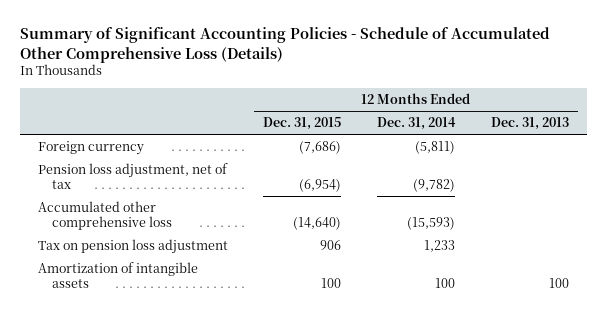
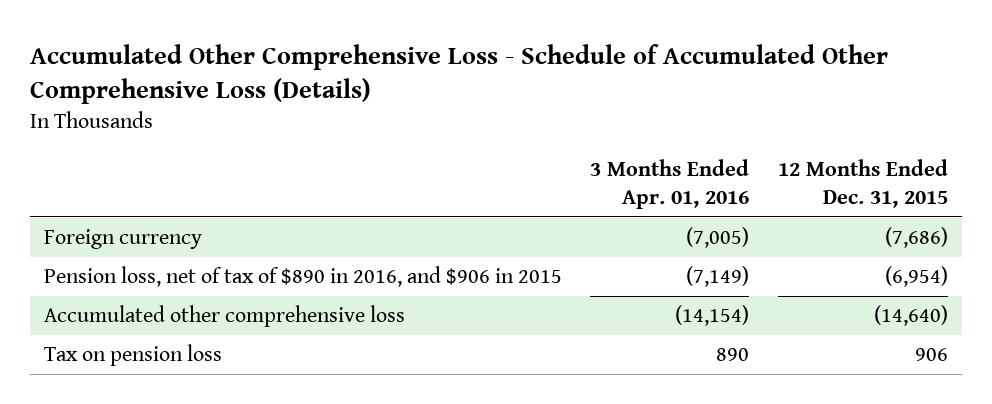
[19,27,550,63] Summary of Significant Accounting Policies - Schedule of Accumulated Other Comprehensive Loss (Details) -> [29,43,888,105] Accumulated Other Comprehensive Loss - Schedule of Accumulated Other Comprehensive Loss (Details)
[376,117,456,131] Dec. 31, 2014 -> none
[490,117,569,131] Dec. 31, 2013 -> none
none -> [590,159,750,210] 3 Months Ended Apr. 01, 2016
[37,163,228,190] Pension loss adjustment, net of tax -> [43,266,562,288] Pension loss, net of tax of $890 in 2016, and $906 in 2015
[37,262,198,289] Amortization of intangible assets -> none
[37,239,228,255] Tax on pension loss adjustment -> [43,344,222,367] Tax on pension loss

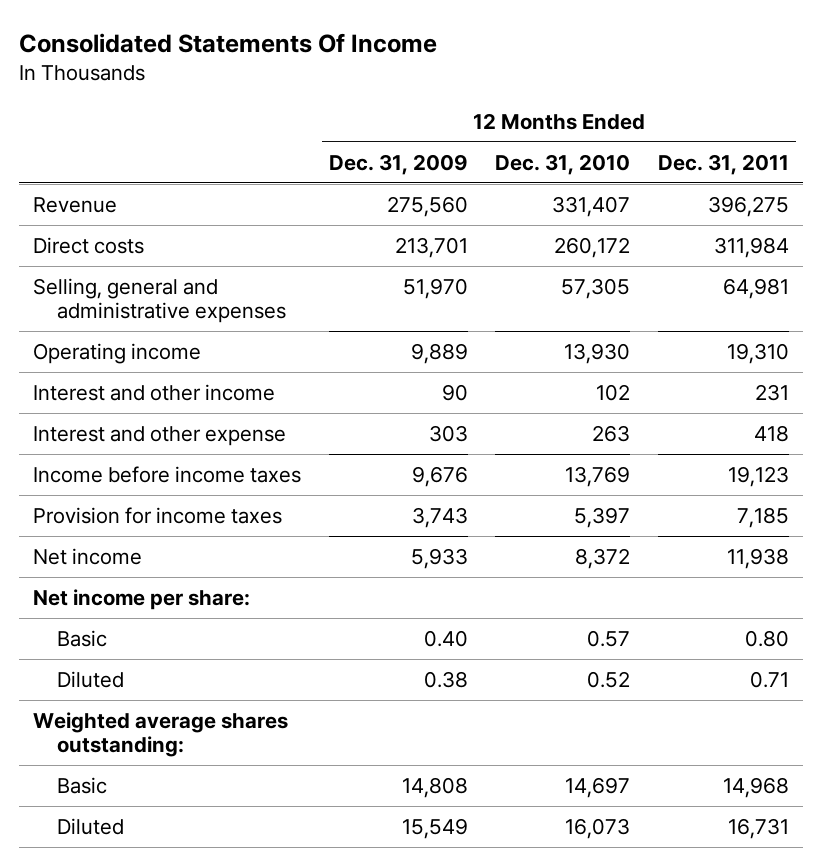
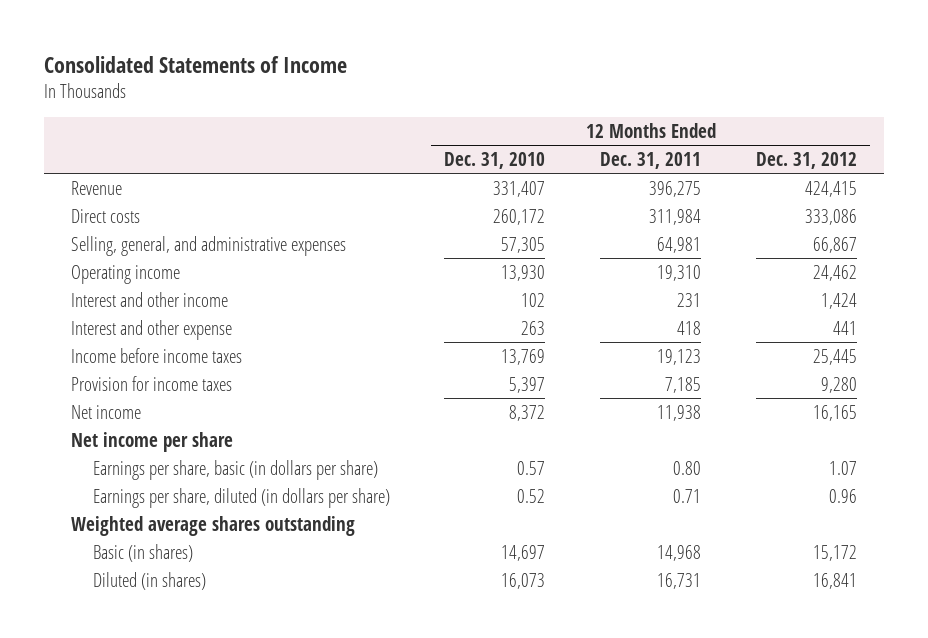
[18,32,437,53] Consolidated Statements Of Income -> [44,56,348,74] Consolidated Statements of Income
[328,153,468,175] Dec. 31, 2009 -> none
none -> [755,151,857,169] Dec. 31, 2012
[32,277,287,324] Selling, general and administrative expenses -> [71,235,347,256] Selling, general, and administrative expenses
[32,588,250,610] Net income per share: -> [71,431,234,452] Net income per share
[57,629,108,647] Basic -> [92,459,378,480] Earnings per share, basic (in dollars per share)
[57,670,125,688] Diluted -> [92,487,390,508] Earnings per share, diluted (in dollars per share)
[32,711,288,758] Weighted average shares outstanding: -> [71,515,356,536] Weighted average shares outstanding
[57,776,108,794] Basic -> [92,543,193,562] Basic (in shares)
[57,817,125,835] Diluted -> [92,571,206,590] Diluted (in shares)

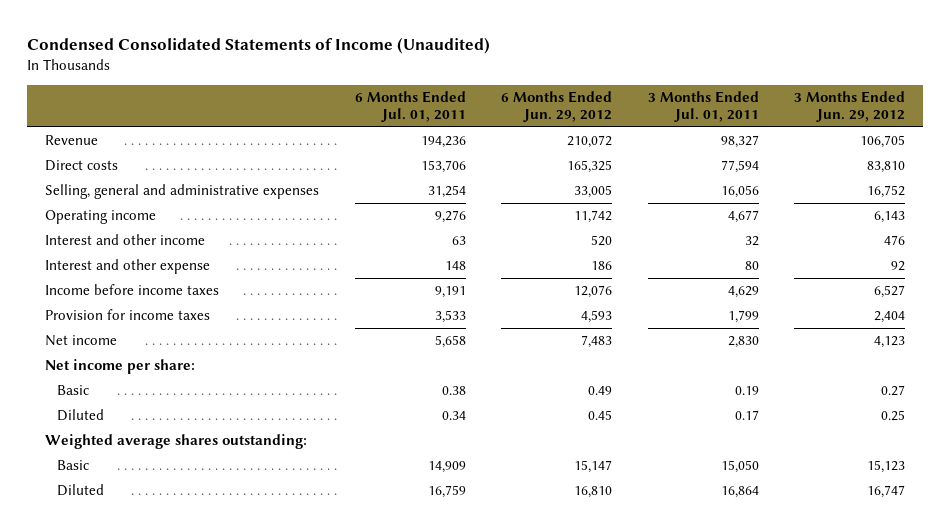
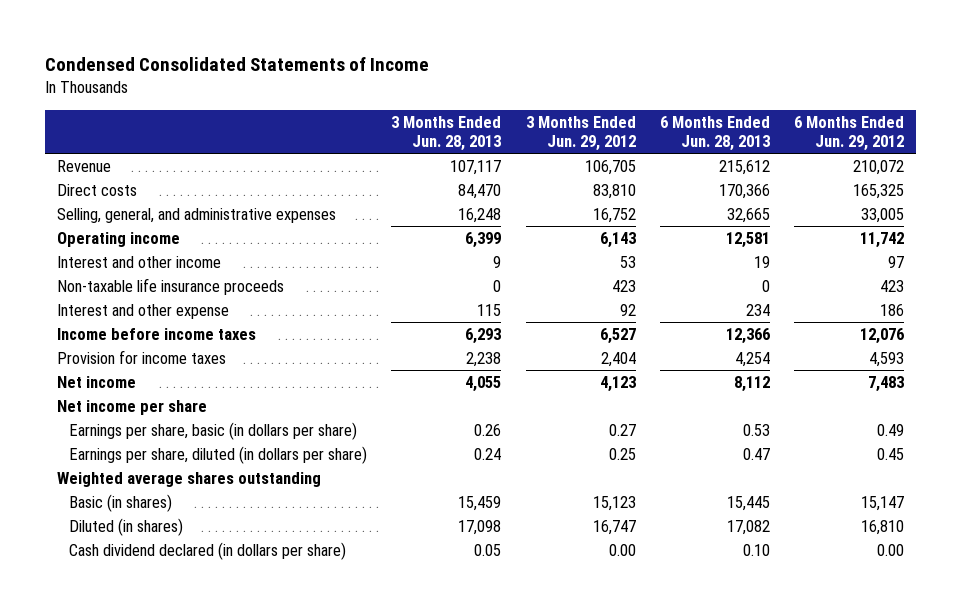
[27,36,491,54] Condensed Consolidated Statements of Income (Unaudited) -> [45,56,430,71] Condensed Consolidated Statements of Income
[354,90,466,123] 6 Months Ended Jul. 01, 2011 -> none
[647,90,759,123] 3 Months Ended Jul. 01, 2011 -> none
none -> [391,115,502,152] 3 Months Ended Jun. 28, 2013
none -> [660,115,771,152] 6 Months Ended Jun. 28, 2013
[44,184,319,200] Selling, general and administrative expenses -> [57,207,337,223] Selling, general, and administrative expenses
[591,235,613,247] 520 -> [888,255,905,268] 97
[884,235,906,246] 476 -> [619,255,636,268] 53
none -> [57,277,285,295] Non-taxable life insurance proceeds
[44,359,195,375] Net income per share: -> [57,399,208,415] Net income per share
[57,385,90,396] Basic -> [69,421,358,440] Earnings per share, basic (in dollars per share)
[57,409,105,422] Diluted -> [69,445,368,464] Earnings per share, diluted (in dollars per share)
[44,434,307,450] Weighted average shares outstanding: -> [57,471,322,487] Weighted average shares outstanding
[57,460,90,471] Basic -> [69,493,173,512] Basic (in shares)
[57,484,105,497] Diluted -> [69,517,184,536] Diluted (in shares)
none -> [69,541,347,560] Cash dividend declared (in dollars per share)

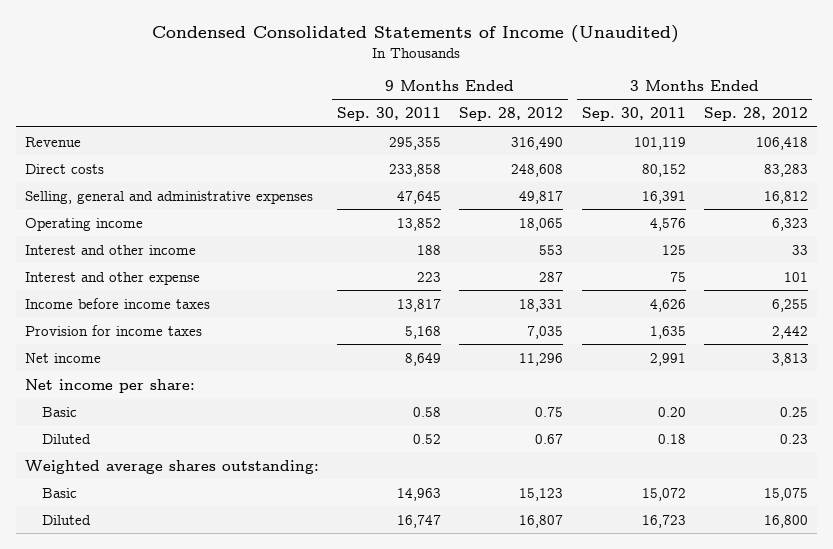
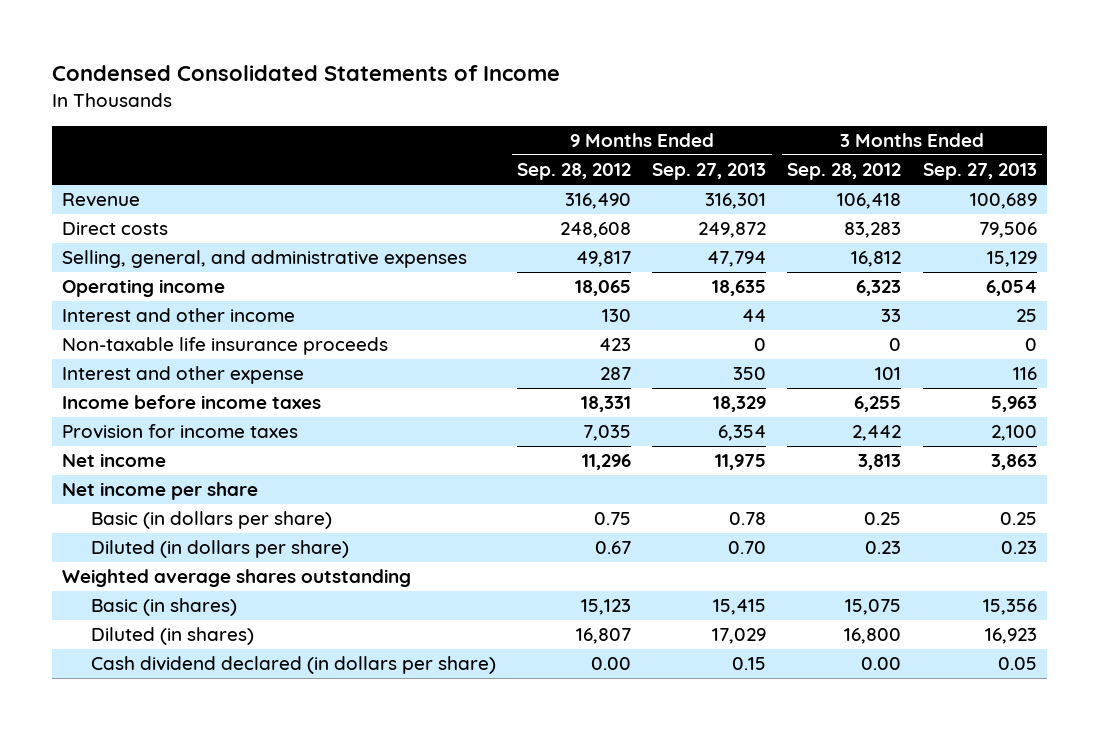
[152,25,680,44] Condensed Consolidated Statements of Income (Unaudited) -> [51,65,560,82] Condensed Consolidated Statements of Income
[337,107,442,122] Sep. 30, 2011 -> none
[581,107,686,122] Sep. 30, 2011 -> none
none -> [652,163,767,181] Sep. 27, 2013
none -> [922,163,1037,181] Sep. 27, 2013
[24,190,313,204] Selling, general and administrative expenses -> [62,250,468,269] Selling, general, and administrative expenses
[539,244,564,255] 553 -> [601,309,631,323] 130
none -> [62,337,389,356] Non-taxable life insurance proceeds
[24,378,195,393] Net income per share: -> [62,482,259,501] Net income per share
[42,406,78,417] Basic -> [90,511,332,530] Basic (in dollars per share)
[42,433,92,444] Diluted -> [90,540,349,559] Diluted (in dollars per share)
[24,459,319,474] Weighted average shares outstanding: -> [62,569,412,588] Weighted average shares outstanding
[42,487,78,498] Basic -> [90,598,237,617] Basic (in shares)
[42,514,92,525] Diluted -> [90,627,254,646] Diluted (in shares)
none -> [90,656,496,675] Cash dividend declared (in dollars per share)

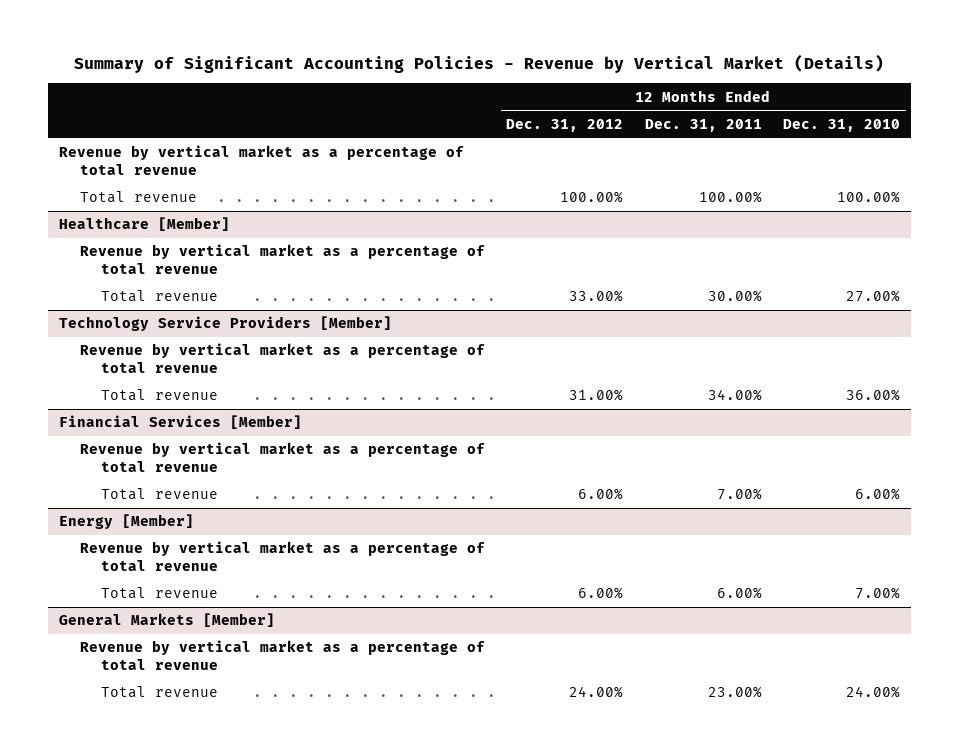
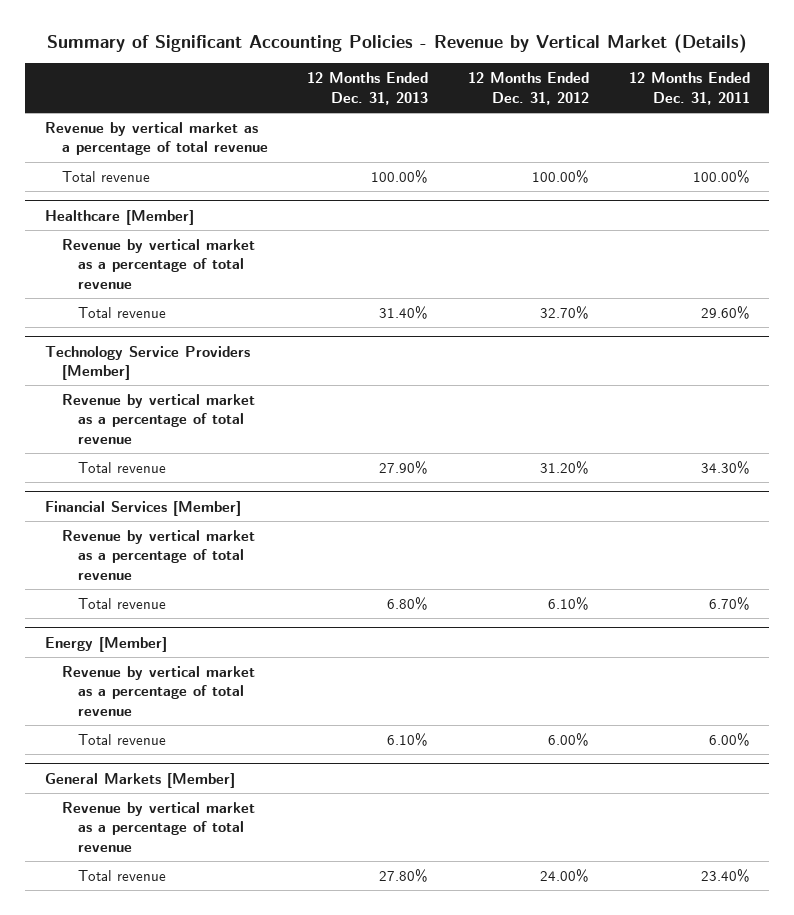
[783,119,901,133] Dec. 31, 2010 -> none
none -> [307,72,429,105] 12 Months Ended Dec. 31, 2013
[569,290,624,303] 33.00% -> [539,305,589,319] 32.70%
[707,290,762,303] 30.00% -> [700,305,750,319] 29.60%
[569,389,624,402] 31.00% -> [539,460,589,474] 31.20%
[707,389,762,402] 34.00% -> [700,460,750,474] 34.30%
[578,488,624,501] 6.00% -> [547,596,589,610] 6.10%
[716,488,762,501] 7.00% -> [708,596,750,610] 6.70%
[707,686,762,699] 23.00% -> [700,868,750,882] 23.40%

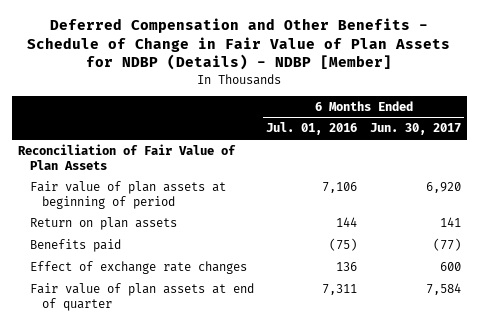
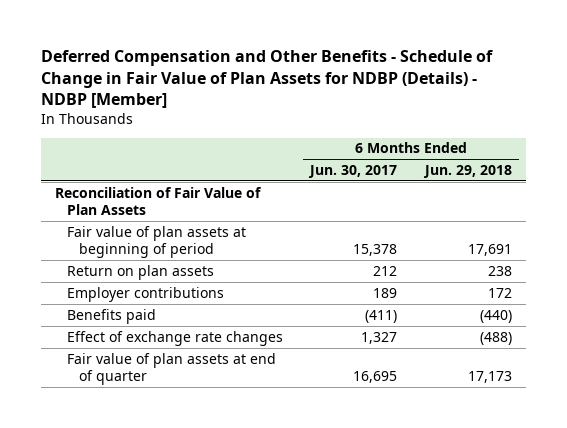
[266,122,358,136] Jul. 01, 2016 -> none
none -> [422,164,512,178] Jun. 29, 2018
[425,182,461,194] 6,920 -> [353,244,398,257] 15,378
[439,217,461,228] 141 -> [373,265,398,276] 212
none -> [66,286,224,302] Employer contributions
[432,238,461,252] (77) -> [365,309,398,323] (411)
[439,262,461,272] 600 -> [361,331,398,344] 1,327
[425,283,461,296] 7,584 -> [353,371,398,384] 16,695

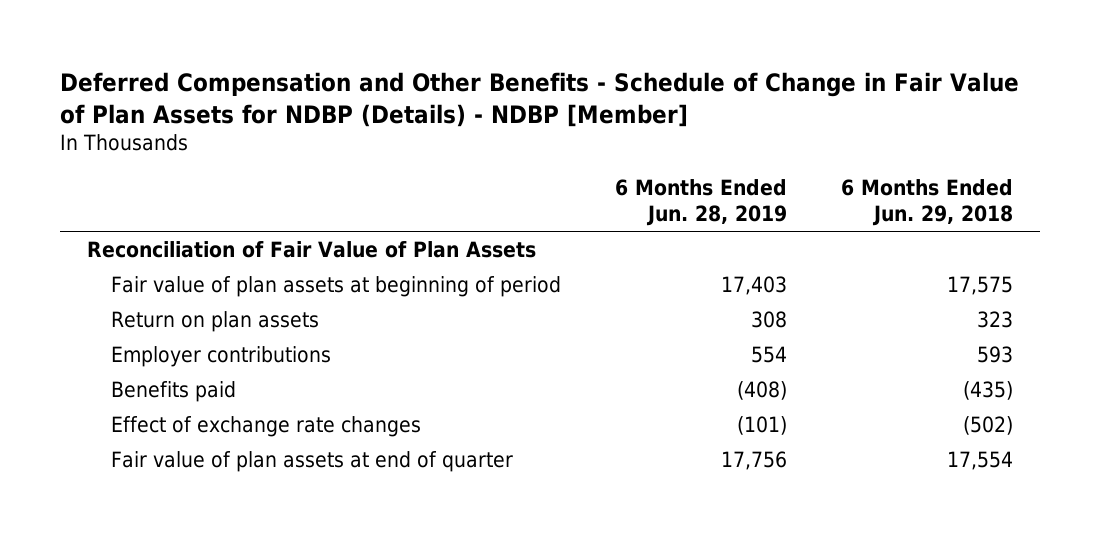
[308,164,398,178] Jun. 30, 2017 -> none
none -> [615,179,788,227] 6 Months Ended Jun. 28, 2019
[467,244,512,257] 17,691 -> [947,275,1014,295] 17,575
[487,265,512,276] 238 -> [977,310,1014,328] 323
[487,287,512,298] 172 -> [977,345,1014,363] 593
[479,309,512,323] (440) -> [963,380,1014,400] (435)
[479,331,512,345] (488) -> [963,415,1014,435] (502)
[467,371,512,384] 17,173 -> [947,450,1014,470] 17,554

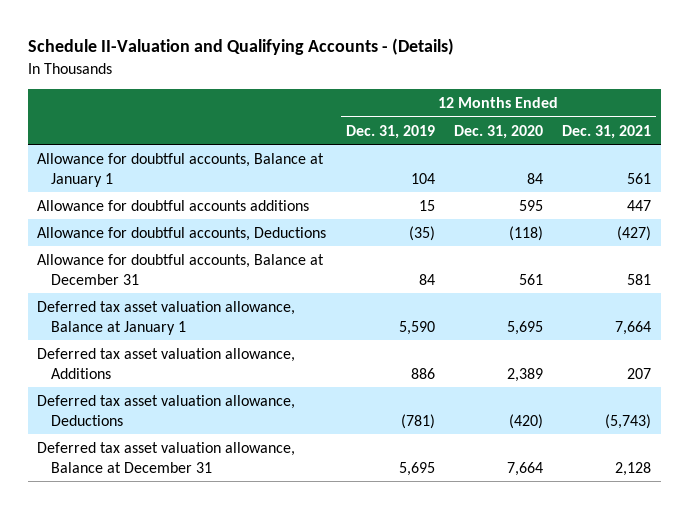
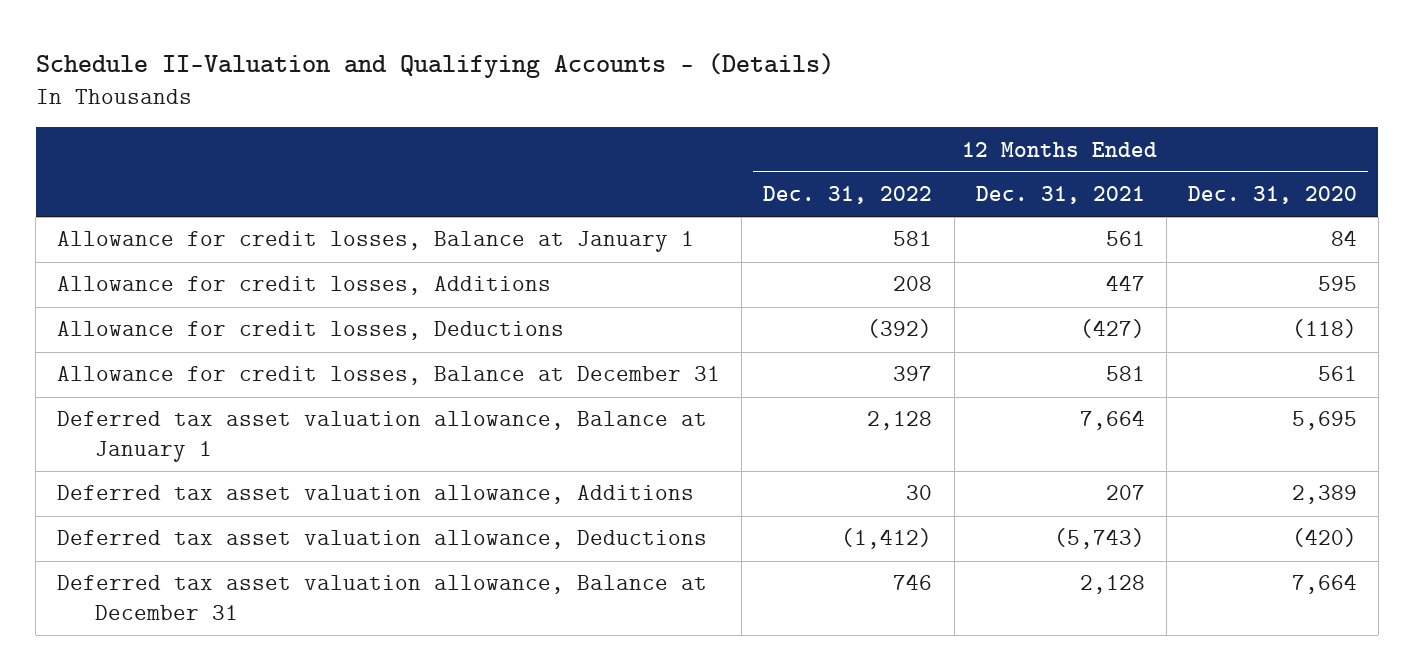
[345,124,435,139] Dec. 31, 2019 -> none
none -> [763,186,933,205] Dec. 31, 2022
[37,152,325,187] Allowance for doubtful accounts, Balance at January 1 -> [57,231,695,253] Allowance for credit losses, Balance at January 1
[37,199,310,211] Allowance for doubtful accounts additions -> [57,276,552,296] Allowance for credit losses, Additions
[37,226,327,241] Allowance for doubtful accounts, Deductions -> [57,321,565,341] Allowance for credit losses, Deductions
[37,253,325,285] Allowance for doubtful accounts, Balance at December 31 -> [57,366,721,386] Allowance for credit losses, Balance at December 31

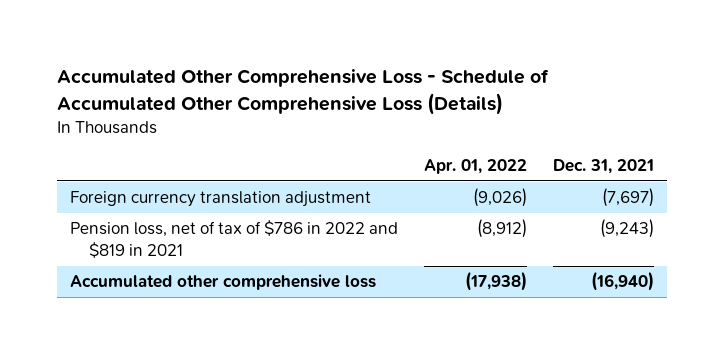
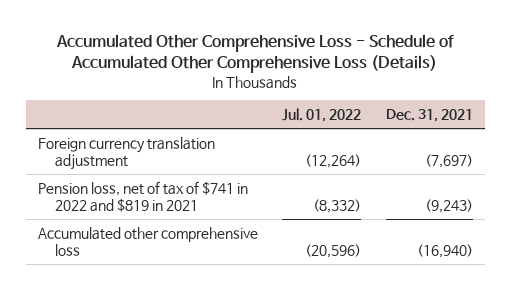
[424,158,528,174] Apr. 01, 2022 -> none
none -> [282,108,362,123] Jul. 01, 2022
[70,220,399,258] Pension loss, net of tax of $786 in 2022 and $819 in 2021 -> [38,180,249,212] Pension loss, net of tax of $741 in 2022 and $819 in 2021

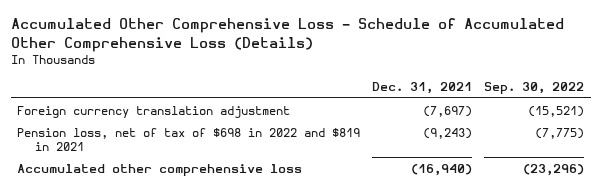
[282,108,362,123] Jul. 01, 2022 -> none
none -> [484,82,585,95] Sep. 30, 2022
[38,180,249,212] Pension loss, net of tax of $741 in 2022 and $819 in 2021 -> [16,127,360,151] Pension loss, net of tax of $698 in 2022 and $819 in 2021

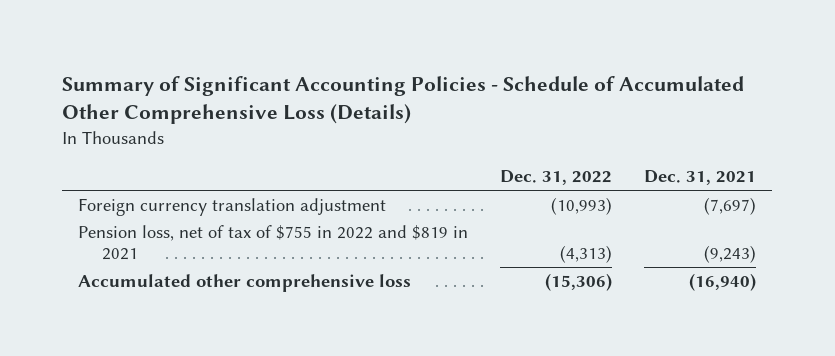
[10,18,564,52] Accumulated Other Comprehensive Loss - Schedule of Accumulated Other Comprehensive Loss (Details) -> [62,75,745,125] Summary of Significant Accounting Policies - Schedule of Accumulated Other Comprehensive Loss (Details)
[484,82,585,95] Sep. 30, 2022 -> none
none -> [500,170,613,186] Dec. 31, 2022
[16,127,360,151] Pension loss, net of tax of $698 in 2022 and $819 in 2021 -> [78,224,469,260] Pension loss, net of tax of $755 in 2022 and $819 in 2021

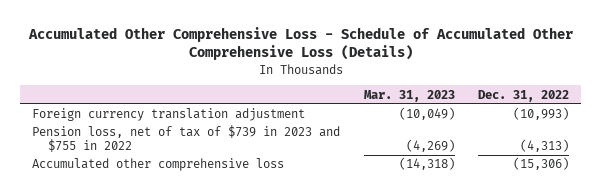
[62,75,745,125] Summary of Significant Accounting Policies - Schedule of Accumulated Other Comprehensive Loss (Details) -> [27,26,573,61] Accumulated Other Comprehensive Loss - Schedule of Accumulated Other Comprehensive Loss (Details)
[644,170,757,186] Dec. 31, 2021 -> none
none -> [363,89,455,102] Mar. 31, 2023
[78,224,469,260] Pension loss, net of tax of $755 in 2022 and $819 in 2021 -> [32,125,341,153] Pension loss, net of tax of $739 in 2023 and $755 in 2022

